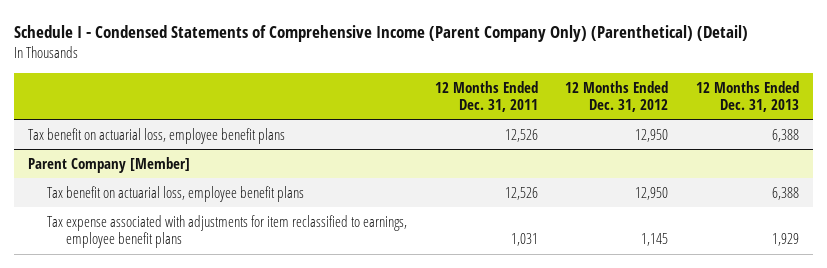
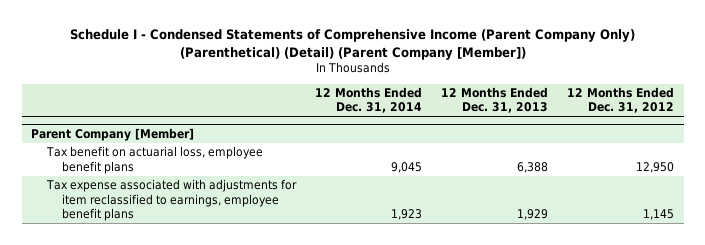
[14,24,749,42] Schedule I - Condensed Statements of Comprehensive Income (Parent Company Only) (Parenthetical) (Detail) -> [69,29,635,61] Schedule I - Condensed Statements of Comprehensive Income (Parent Company Only) (Parenthetical) (Detail) (Parent Company [Member])
[434,80,538,112] 12 Months Ended Dec. 31, 2011 -> none
none -> [314,87,422,114] 12 Months Ended Dec. 31, 2014
[28,127,286,144] Tax benefit on actuarial loss, employee benefit plans -> none

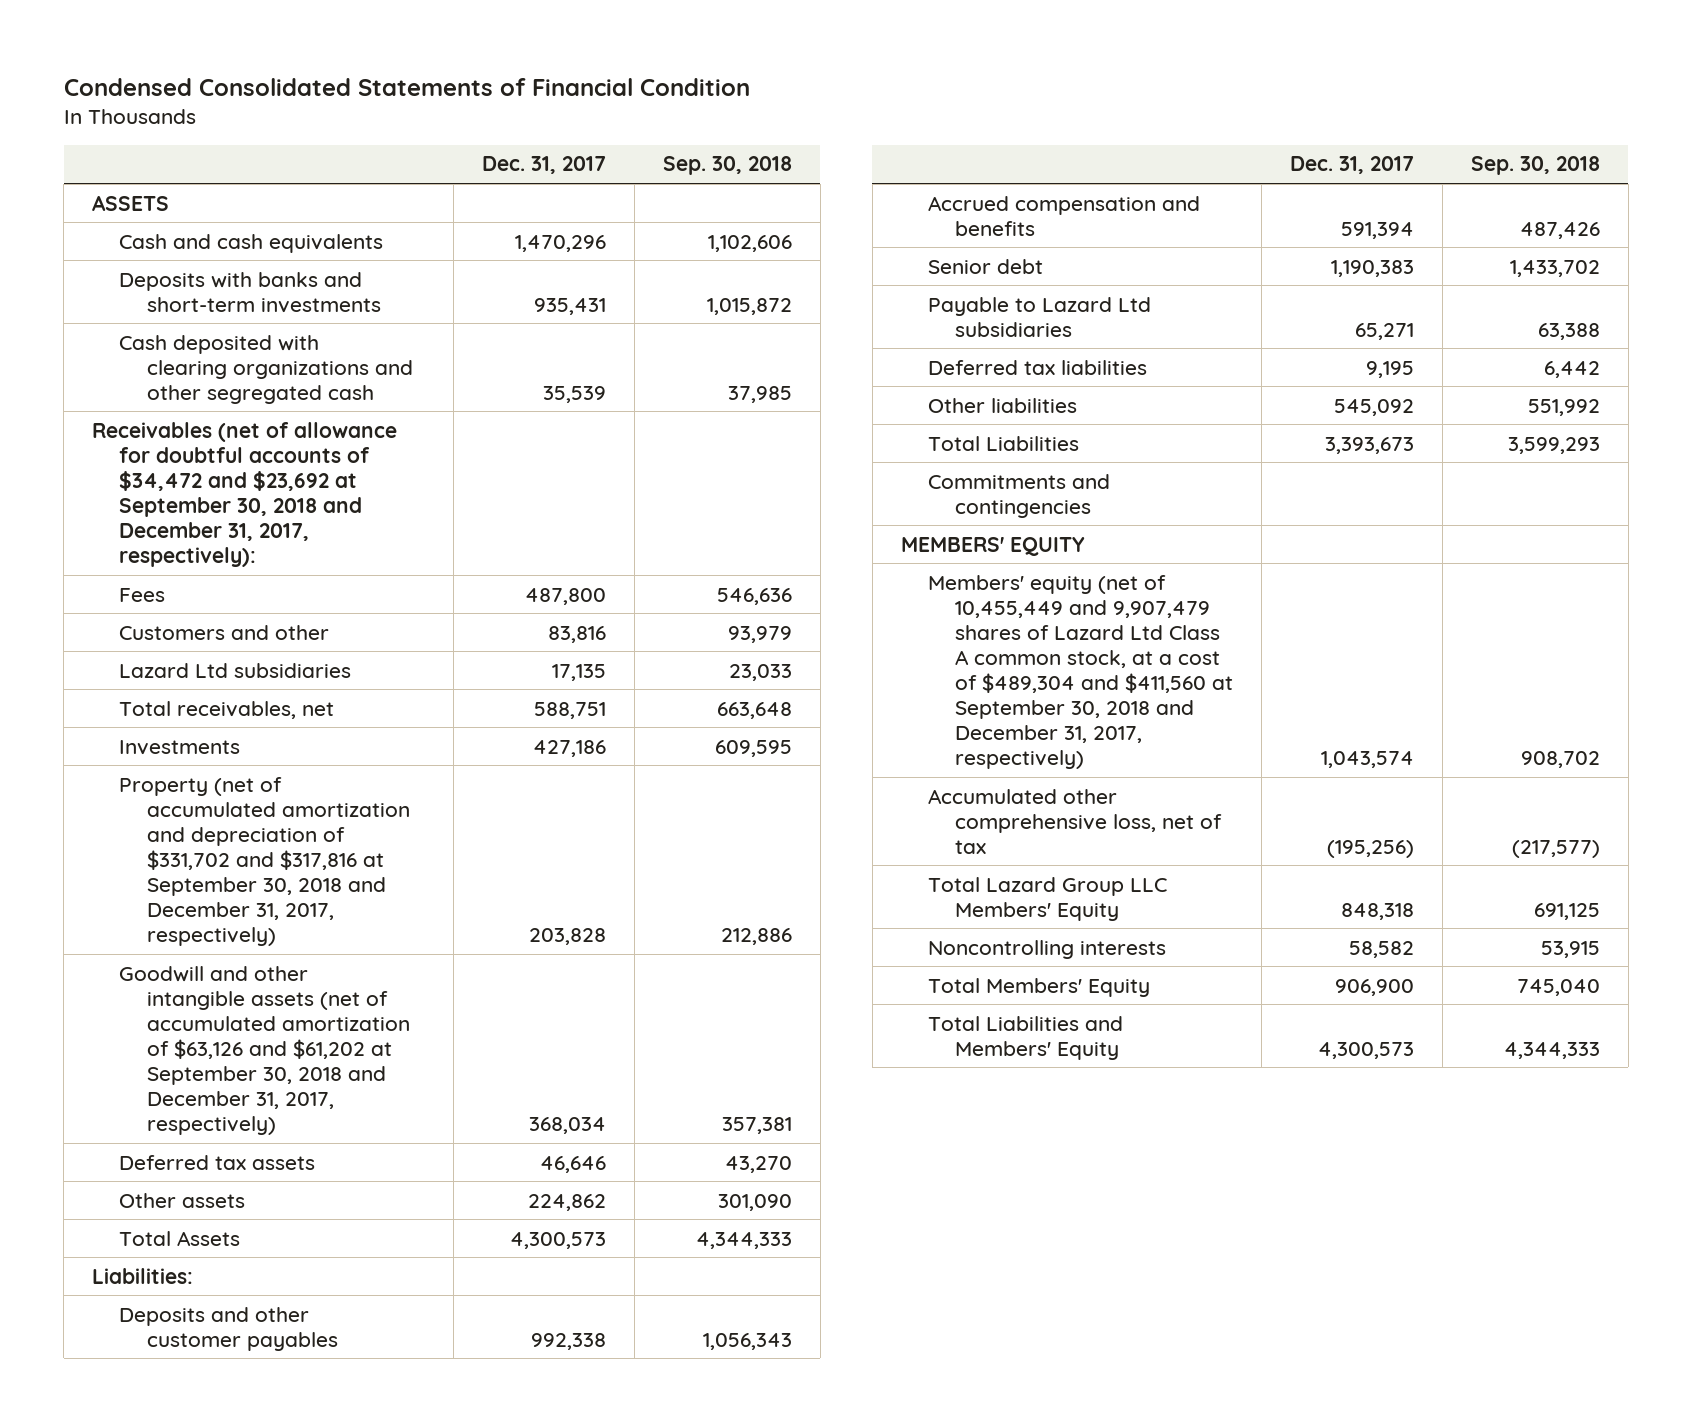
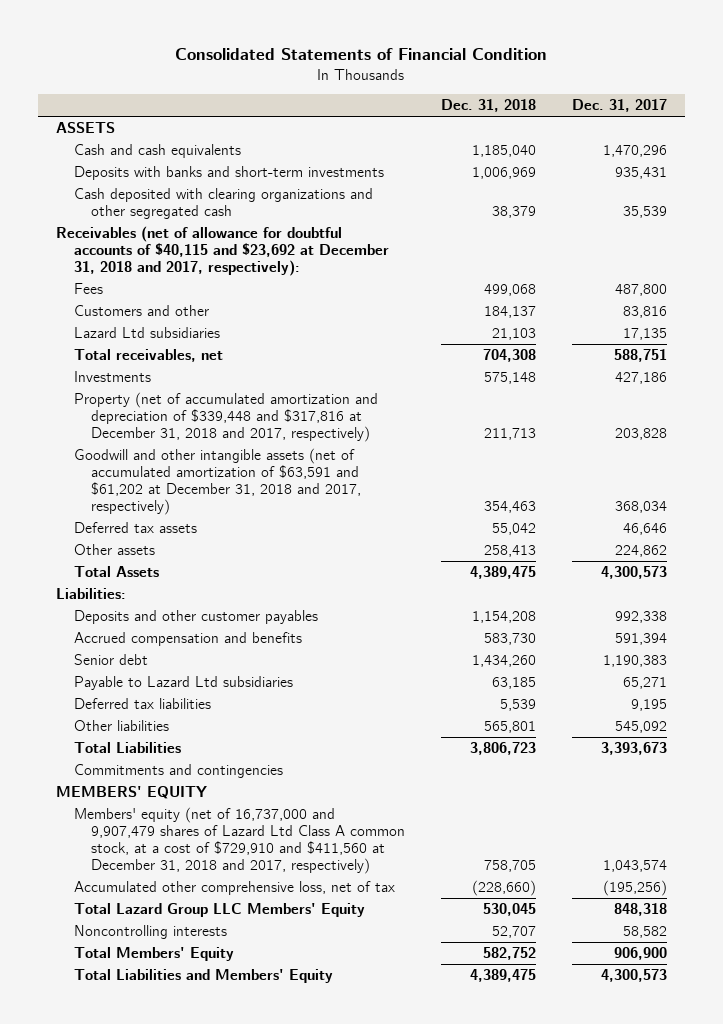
[63,78,750,97] Condensed Consolidated Statements of Financial Condition -> [175,48,548,61] Consolidated Statements of Financial Condition
[662,156,792,176] Sep. 30, 2018 -> none
none -> [440,99,536,113] Dec. 31, 2018
[92,421,398,567] Receivables (net of allowance for doubtful accounts of $34,472 and $23,692 at September 30, 2018 and December 31, 2017, respectively): -> [56,225,389,276] Receivables (net of allowance for doubtful accounts of $40,115 and $23,692 at December 31, 2018 and 2017, respectively):
[119,776,410,946] Property (net of accumulated amortization and depreciation of $331,702 and $317,816 at September 30, 2018 and December 31, 2017, respectively) -> [73,391,378,442] Property (net of accumulated amortization and depreciation of $339,448 and $317,816 at December 31, 2018 and 2017, respectively)
[119,965,410,1135] Goodwill and other intangible assets (net of accumulated amortization of $63,126 and $61,202 at September 30, 2018 and December 31, 2017, respectively) -> [73,447,361,515] Goodwill and other intangible assets (net of accumulated amortization of $63,591 and $61,202 at December 31, 2018 and 2017, respectively)
[927,574,1233,770] Members' equity (net of 10,455,449 and 9,907,479 shares of Lazard Ltd Class A common stock, at a cost of $489,304 and $411,560 at September 30, 2018 and December 31, 2017, respectively) -> [73,806,405,874] Members' equity (net of 16,737,000 and 9,907,479 shares of Lazard Ltd Class A common stock, at a cost of $729,910 and $411,560 at December 31, 2018 and 2017, respectively)

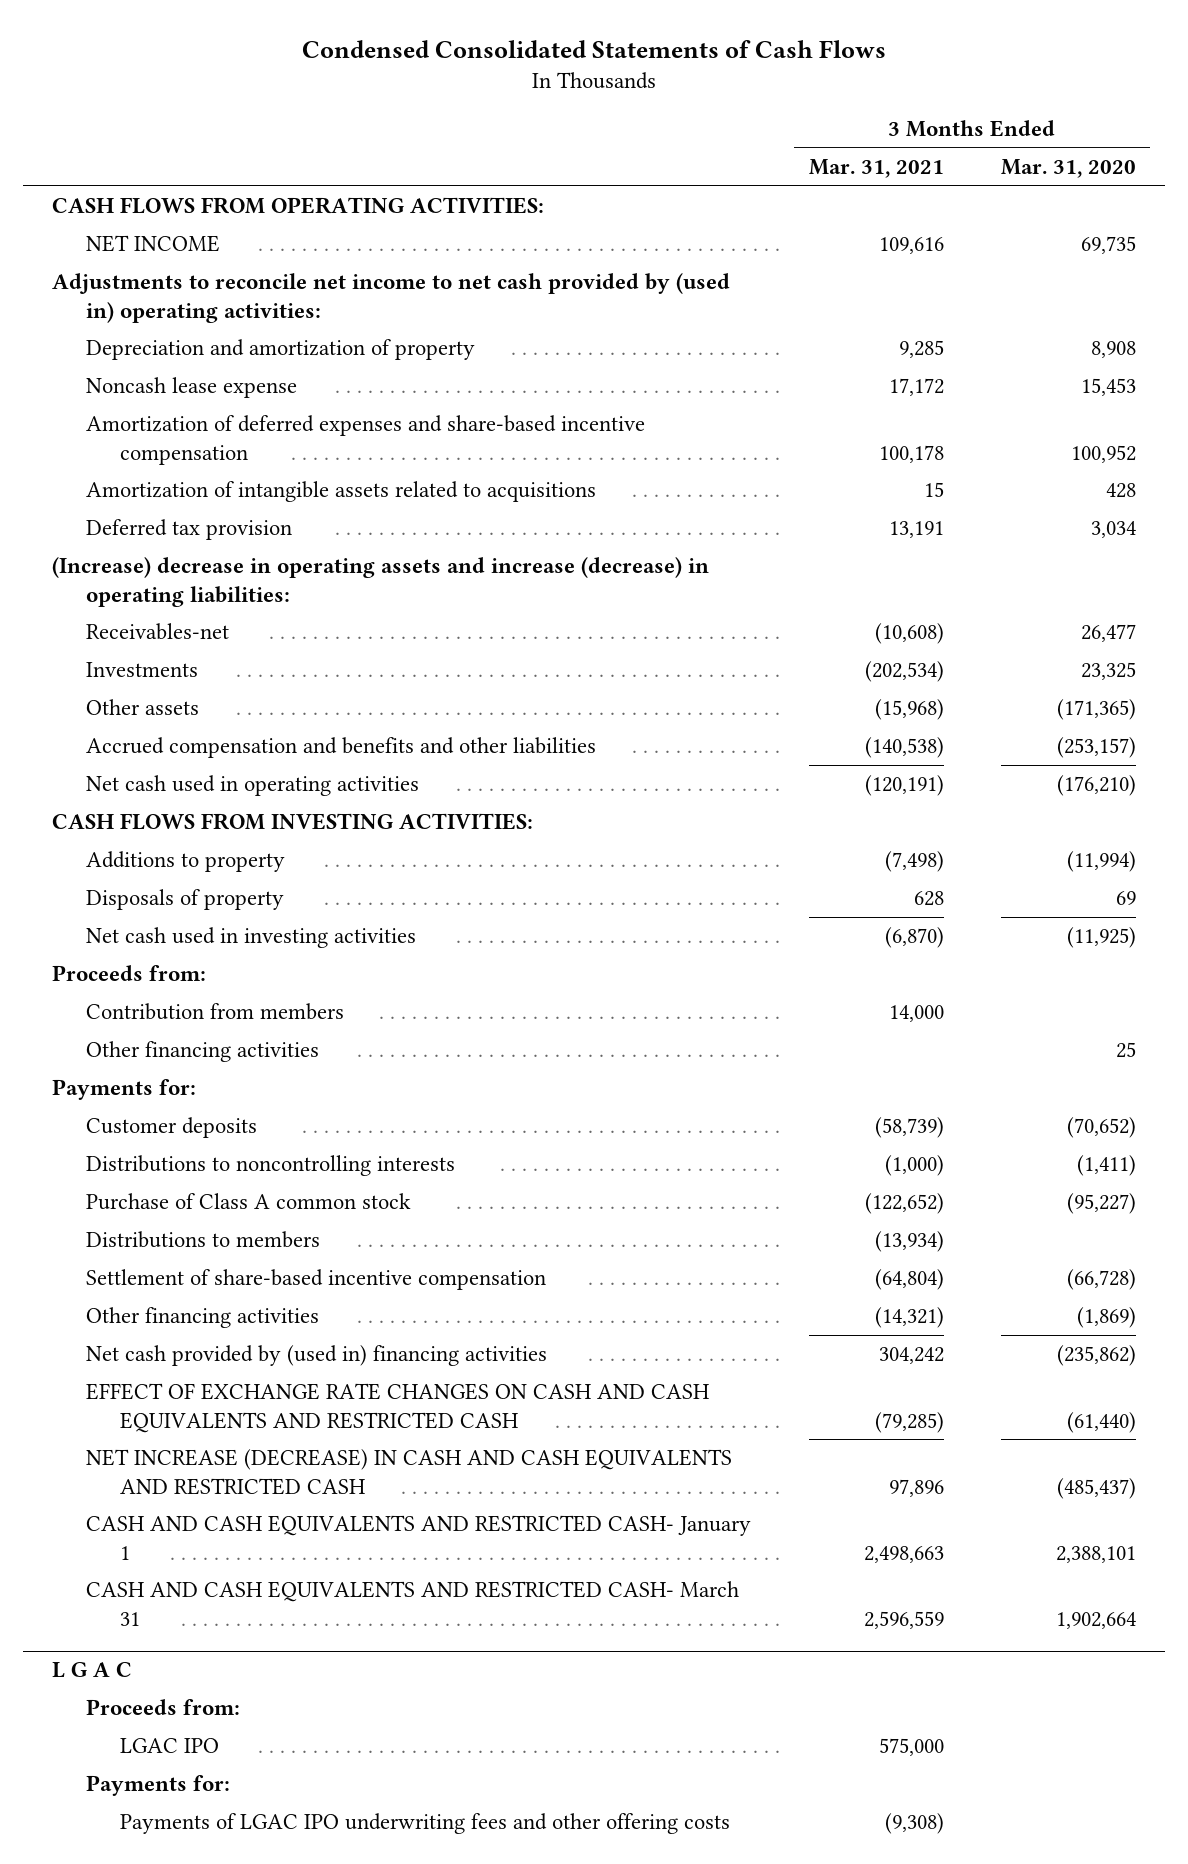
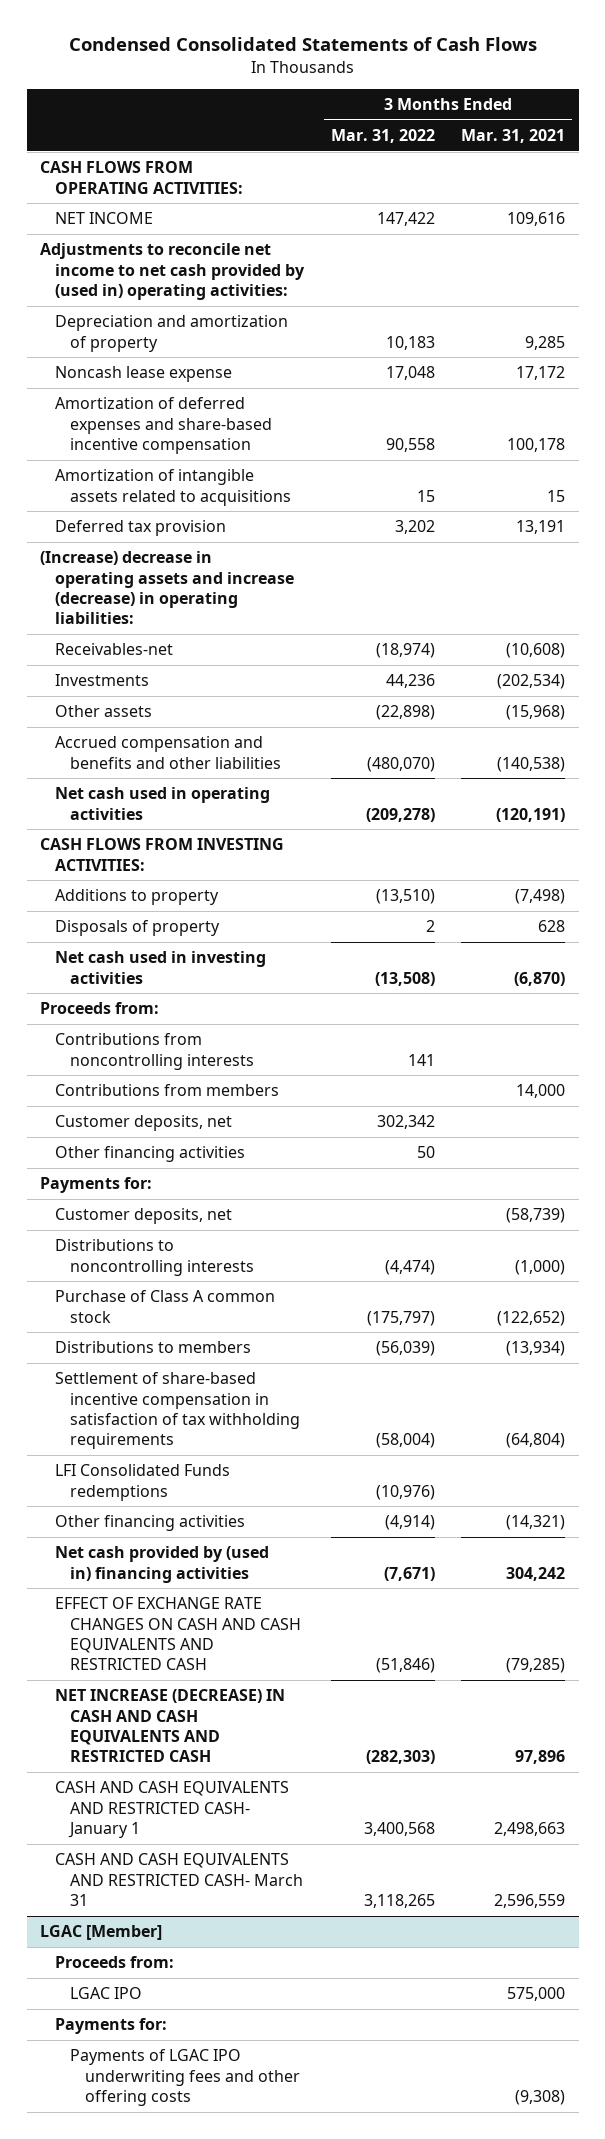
[1000,159,1136,179] Mar. 31, 2020 -> none
none -> [330,128,435,143] Mar. 31, 2022
none -> [54,1033,254,1070] Contributions from noncontrolling interests
[86,1003,345,1021] Contribution from members -> [54,1084,279,1097] Contributions from members
none -> [54,1115,232,1132] Customer deposits, net
[86,1117,258,1139] Customer deposits -> [54,1208,232,1225] Customer deposits, net
[86,1269,547,1291] Settlement of share-based incentive compensation -> [54,1372,300,1450] Settlement of share-based incentive compensation in satisfaction of tax withholding requirements
none -> [54,1464,230,1501] LFI Consolidated Funds redemptions
[52,1662,133,1679] L G A C -> [39,1925,162,1941] LGAC [Member]

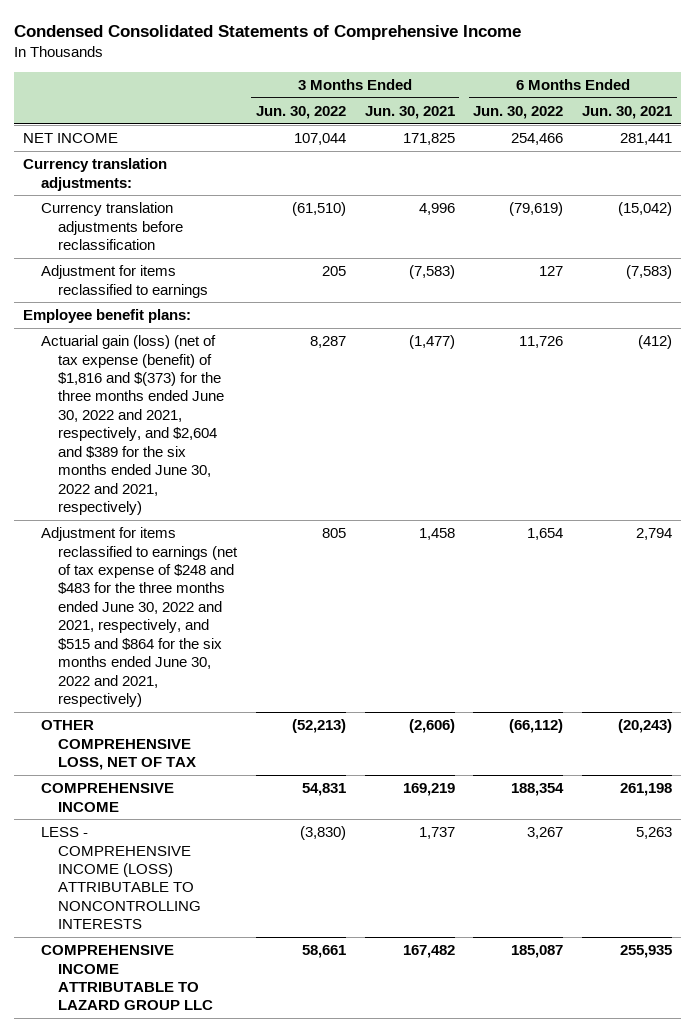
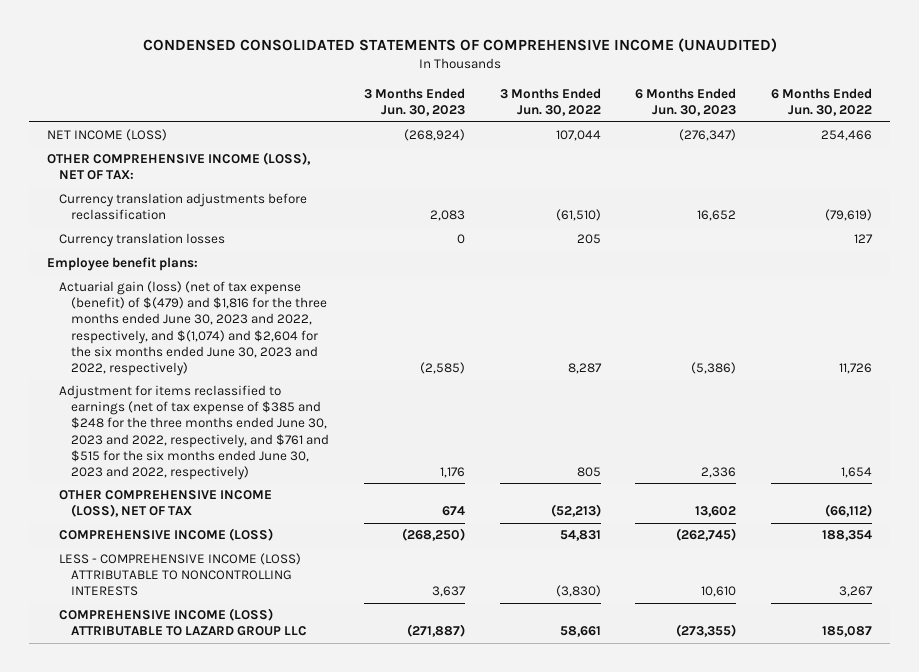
[13,25,521,41] Condensed Consolidated Statements of Comprehensive Income -> [142,38,777,53] CONDENSED CONSOLIDATED STATEMENTS OF COMPREHENSIVE INCOME (UNAUDITED)
[364,106,455,120] Jun. 30, 2021 -> none
[581,106,672,120] Jun. 30, 2021 -> none
none -> [363,88,465,117] 3 Months Ended Jun. 30, 2023
none -> [635,88,737,117] 6 Months Ended Jun. 30, 2023
[23,158,168,191] Currency translation adjustments: -> none
[23,133,119,144] NET INCOME -> [46,129,167,142] NET INCOME (LOSS)
none -> [46,152,311,181] OTHER COMPREHENSIVE INCOME (LOSS), NET OF TAX:
[40,265,209,298] Adjustment for items reclassified to earnings -> [58,233,225,248] Currency translation losses
[40,335,225,516] Actuarial gain (loss) (net of tax expense (benefit) of $1,816 and $(373) for the three months ended June 30, 2022 and 2021, respectively, and $2,604 and $389 for the six months ended June 30, 2022 and 2021, respectively) -> [58,281,327,376] Actuarial gain (loss) (net of tax expense (benefit) of $(479) and $1,816 for the three months ended June 30, 2023 and 2022, respectively, and $(1,074) and $2,604 for the six months ended June 30, 2023 and 2022, respectively)
[40,527,239,708] Adjustment for items reclassified to earnings (net of tax expense of $248 and $483 for the three months ended June 30, 2022 and 2021, respectively, and $515 and $864 for the six months ended June 30, 2022 and 2021, respectively) -> [58,385,329,480] Adjustment for items reclassified to earnings (net of tax expense of $385 and $248 for the three months ended June 30, 2023 and 2022, respectively, and $761 and $515 for the six months ended June 30, 2023 and 2022, respectively)
[40,720,197,770] OTHER COMPREHENSIVE LOSS, NET OF TAX -> [58,490,272,518] OTHER COMPREHENSIVE INCOME (LOSS), NET OF TAX
[40,783,174,812] COMPREHENSIVE INCOME -> [58,528,273,542] COMPREHENSIVE INCOME (LOSS)
[40,945,214,1011] COMPREHENSIVE INCOME ATTRIBUTABLE TO LAZARD GROUP LLC -> [58,608,307,637] COMPREHENSIVE INCOME (LOSS) ATTRIBUTABLE TO LAZARD GROUP LLC

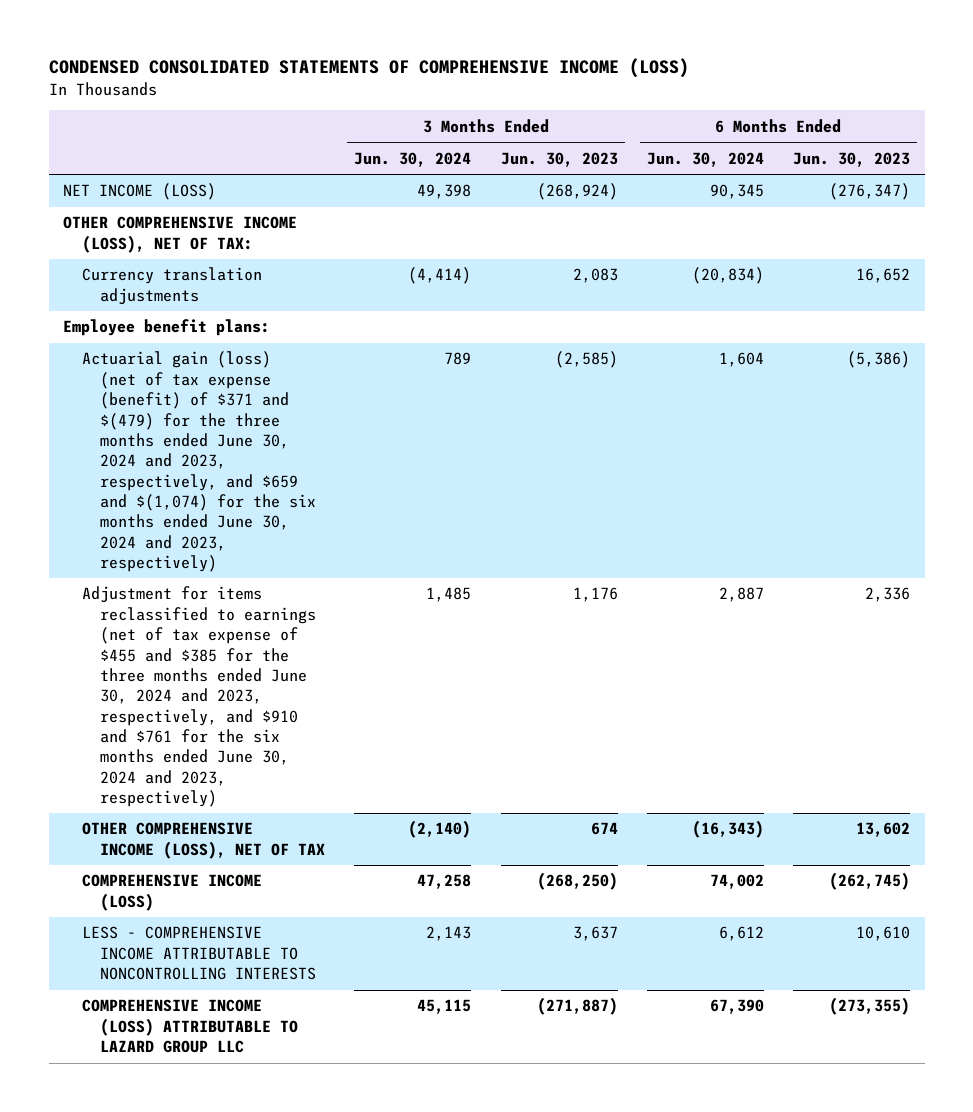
[142,38,777,53] CONDENSED CONSOLIDATED STATEMENTS OF COMPREHENSIVE INCOME (UNAUDITED) -> [48,58,689,79] CONDENSED CONSOLIDATED STATEMENTS OF COMPREHENSIVE INCOME (LOSS)
[499,88,601,117] 3 Months Ended Jun. 30, 2022 -> none
[771,88,873,117] 6 Months Ended Jun. 30, 2022 -> none
none -> [354,151,472,167] Jun. 30, 2024
none -> [646,151,764,167] Jun. 30, 2024
[58,233,225,248] Currency translation losses -> none
[58,193,307,221] Currency translation adjustments before reclassification -> [81,267,262,305] Currency translation adjustments
[58,281,327,376] Actuarial gain (loss) (net of tax expense (benefit) of $(479) and $1,816 for the three months ended June 30, 2023 and 2022, respectively, and $(1,074) and $2,604 for the six months ended June 30, 2023 and 2022, respectively) -> [81,351,317,573] Actuarial gain (loss) (net of tax expense (benefit) of $371 and $(479) for the three months ended June 30, 2024 and 2023, respectively, and $659 and $(1,074) for the six months ended June 30, 2024 and 2023, respectively)
[58,385,329,480] Adjustment for items reclassified to earnings (net of tax expense of $385 and $248 for the three months ended June 30, 2023 and 2022, respectively, and $761 and $515 for the six months ended June 30, 2023 and 2022, respectively) -> [81,586,317,808] Adjustment for items reclassified to earnings (net of tax expense of $455 and $385 for the three months ended June 30, 2024 and 2023, respectively, and $910 and $761 for the six months ended June 30, 2024 and 2023, respectively)
[58,553,301,597] LESS - COMPREHENSIVE INCOME (LOSS) ATTRIBUTABLE TO NONCONTROLLING INTERESTS -> [81,926,317,981] LESS - COMPREHENSIVE INCOME ATTRIBUTABLE TO NONCONTROLLING INTERESTS

